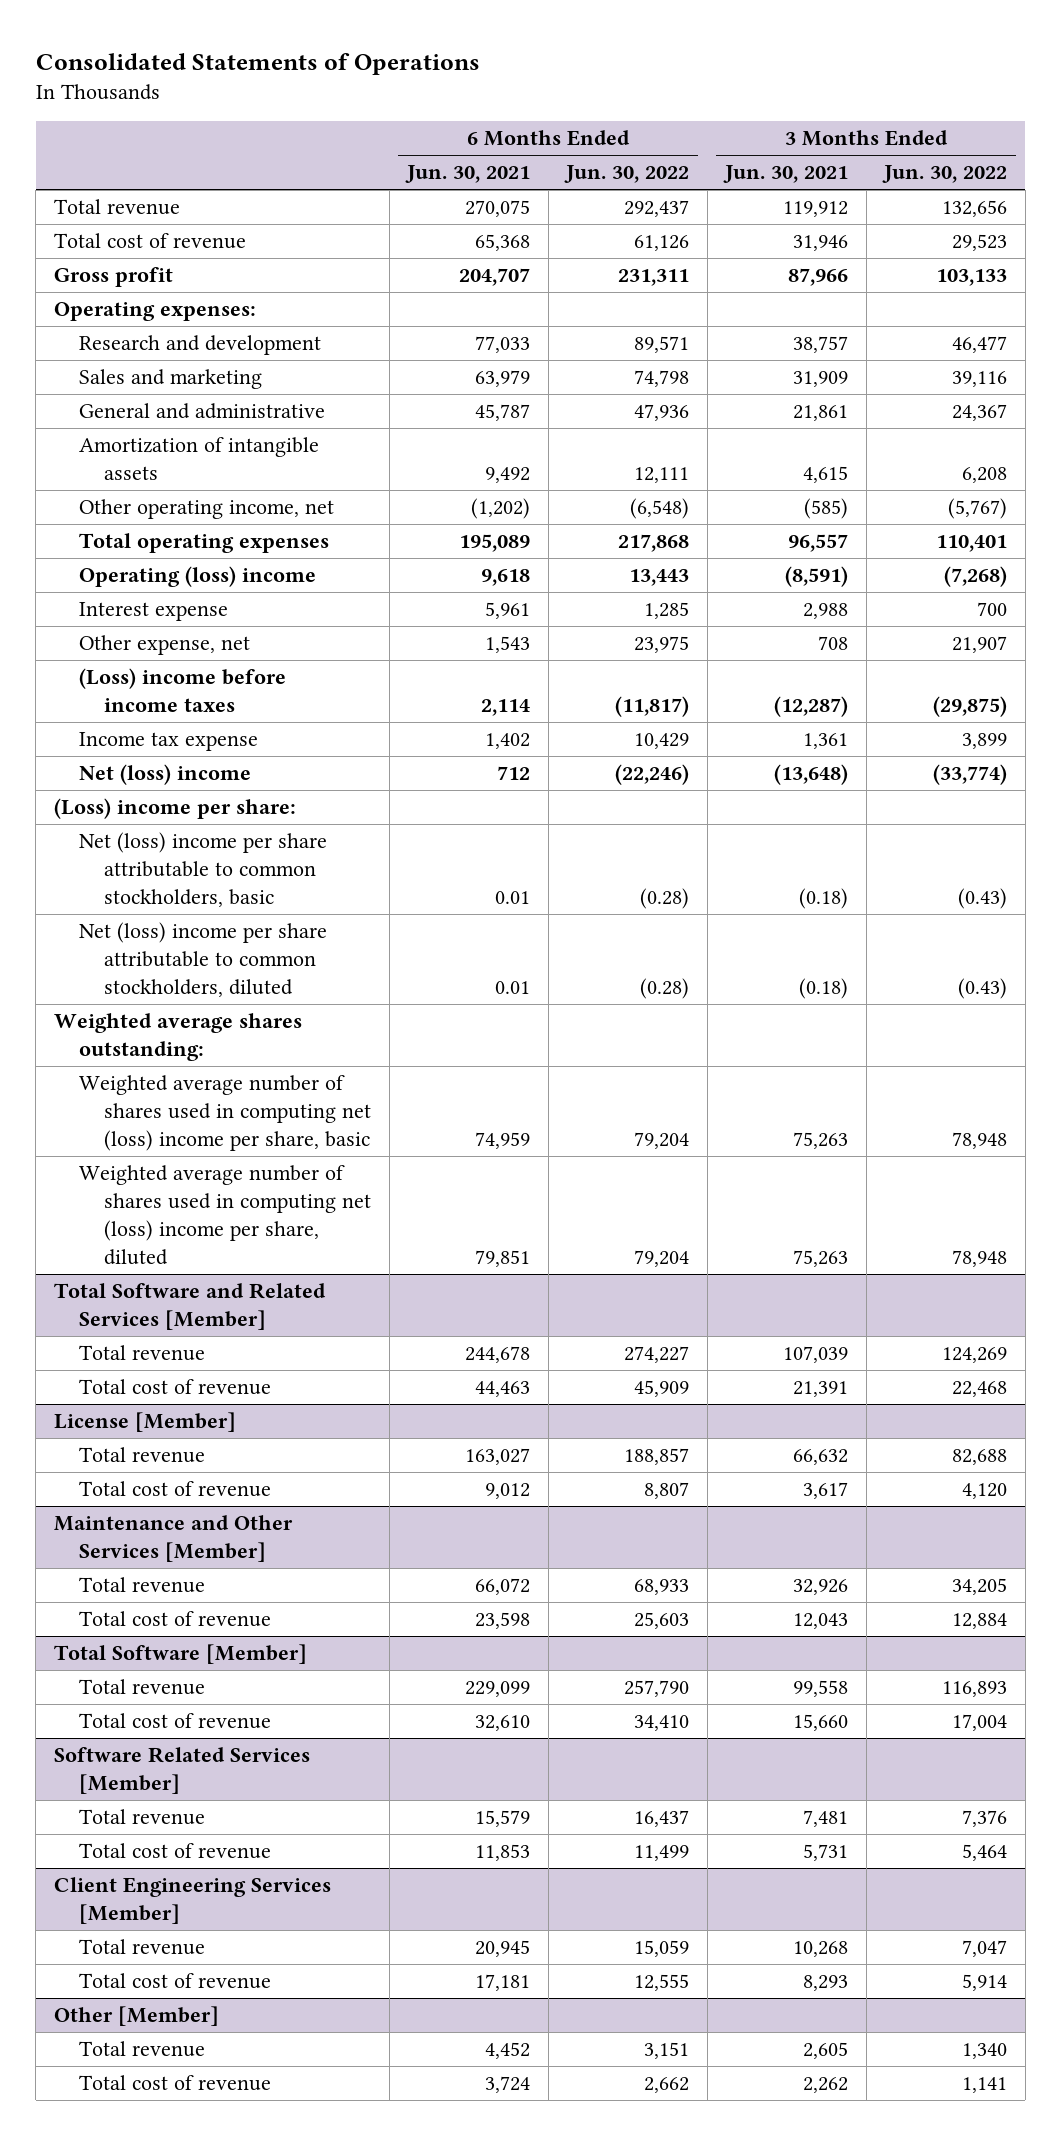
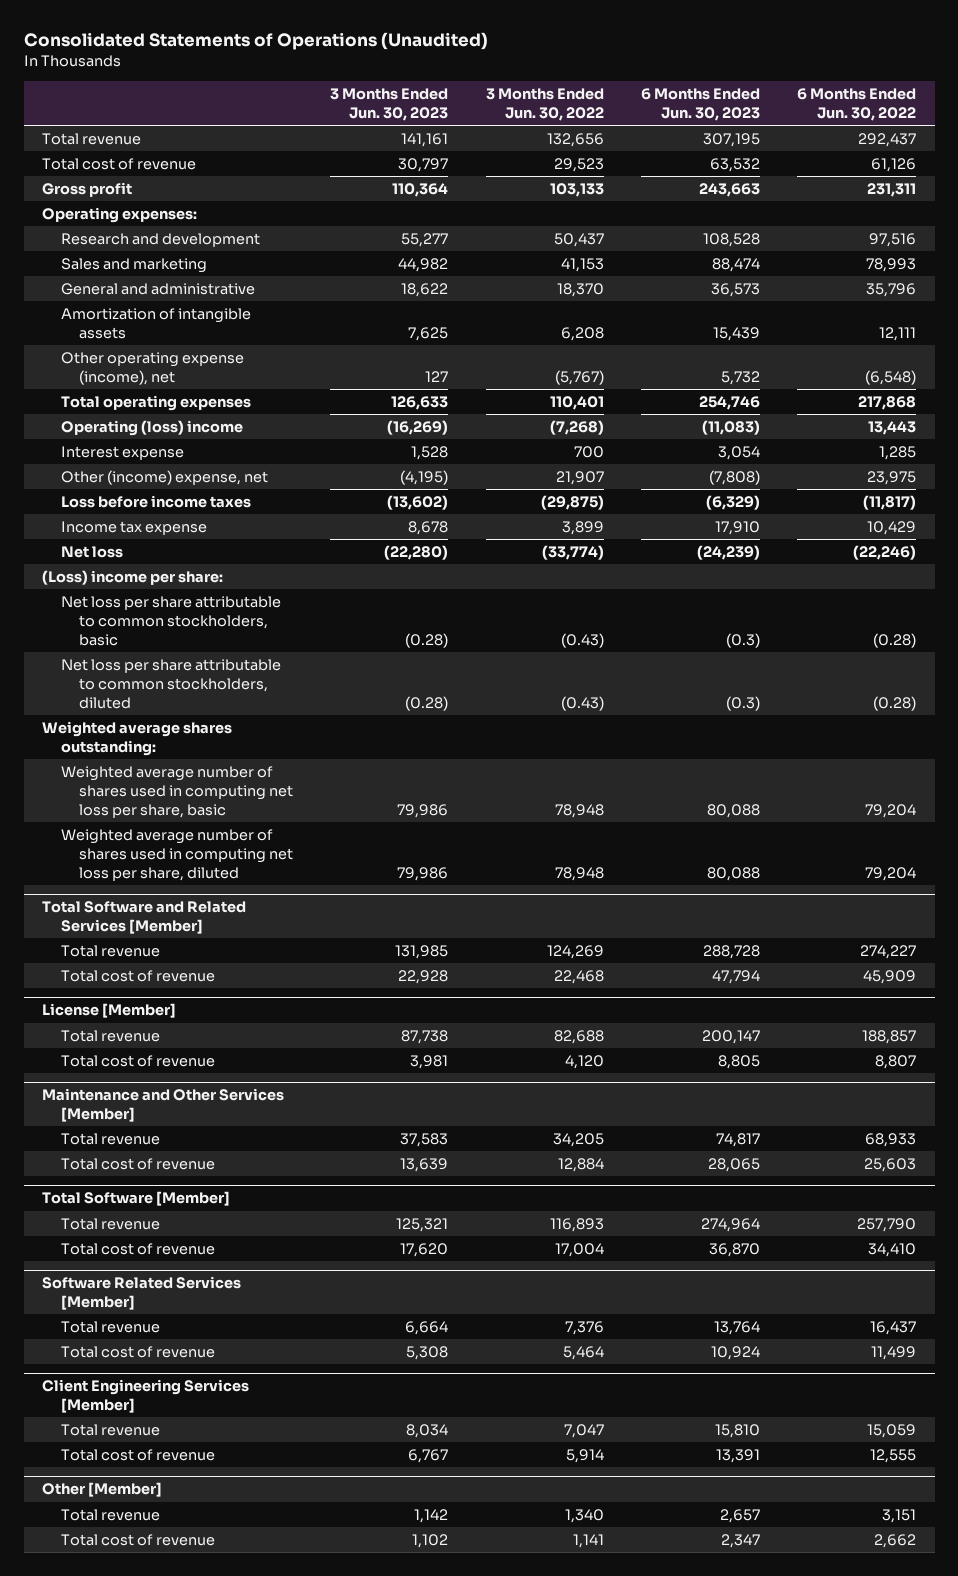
[35,52,480,75] Consolidated Statements of Operations -> [23,32,488,51] Consolidated Statements of Operations (Unaudited)
[405,165,531,184] Jun. 30, 2021 -> none
[723,165,849,184] Jun. 30, 2021 -> none
none -> [330,87,449,121] 3 Months Ended Jun. 30, 2023
none -> [640,87,760,121] 6 Months Ended Jun. 30, 2023
[634,336,690,354] 89,571 -> [869,233,917,248] 97,516
[952,336,1008,354] 46,477 -> [553,233,604,248] 50,437
[634,370,690,388] 74,798 -> [866,258,917,273] 78,993
[952,371,1008,388] 39,116 -> [560,258,604,273] 41,153
[634,404,690,422] 47,936 -> [866,283,917,298] 35,796
[952,404,1008,422] 24,367 -> [556,283,604,298] 18,370
[79,499,335,520] Other operating income, net -> [60,352,244,385] Other operating expense (income), net
[79,635,251,656] Other expense, net -> [60,470,268,486] Other (income) expense, net
[79,668,287,713] (Loss) income before income taxes -> [60,495,251,509] Loss before income taxes
[79,764,252,786] Net (loss) income -> [60,546,123,559] Net loss
[79,832,328,908] Net (loss) income per share attributable to common stockholders, basic -> [60,596,281,646] Net loss per share attributable to common stockholders, basic
[79,922,328,998] Net (loss) income per share attributable to common stockholders, diluted -> [60,659,281,709] Net loss per share attributable to common stockholders, diluted
[79,1075,372,1152] Weighted average number of shares used in computing net (loss) income per share, basic -> [60,766,294,818] Weighted average number of shares used in computing net loss per share, basic
[79,1165,372,1266] Weighted average number of shares used in computing net (loss) income per share, diluted -> [60,829,294,881] Weighted average number of shares used in computing net loss per share, diluted

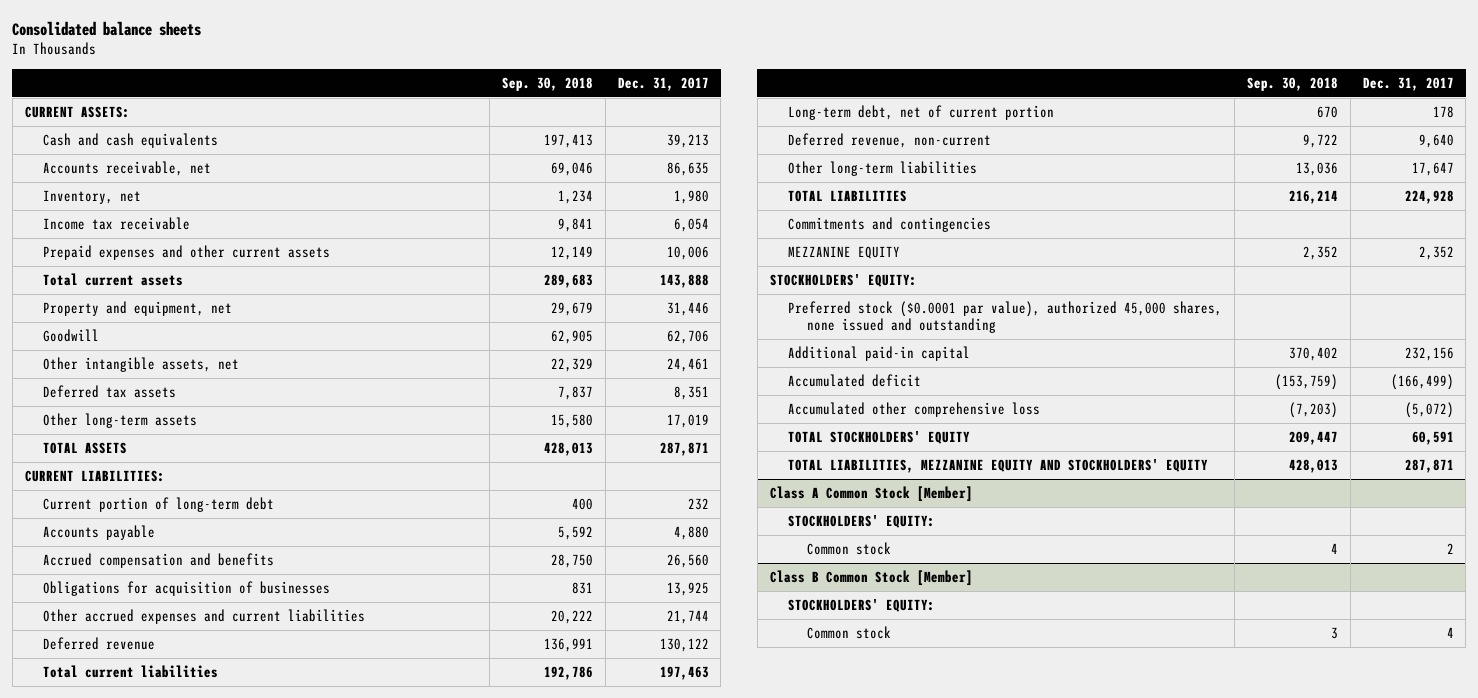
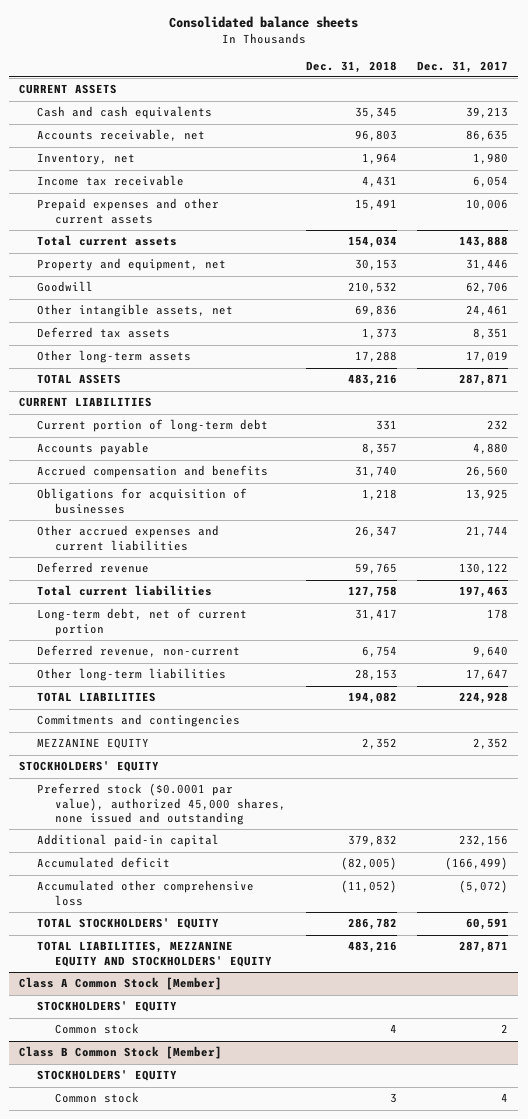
[501,76,593,91] Sep. 30, 2018 -> none
none -> [306,60,398,73] Dec. 31, 2018
[24,105,130,118] CURRENT ASSETS: -> [19,84,118,95] CURRENT ASSETS
[24,469,165,482] CURRENT LIABILITIES: -> [19,397,153,408] CURRENT LIABILITIES
[769,273,917,287] STOCKHOLDERS' EQUITY: -> [19,761,160,773] STOCKHOLDERS' EQUITY
[788,514,936,528] STOCKHOLDERS' EQUITY: -> [37,1001,178,1013] STOCKHOLDERS' EQUITY
[788,598,936,612] STOCKHOLDERS' EQUITY: -> [37,1070,178,1082] STOCKHOLDERS' EQUITY

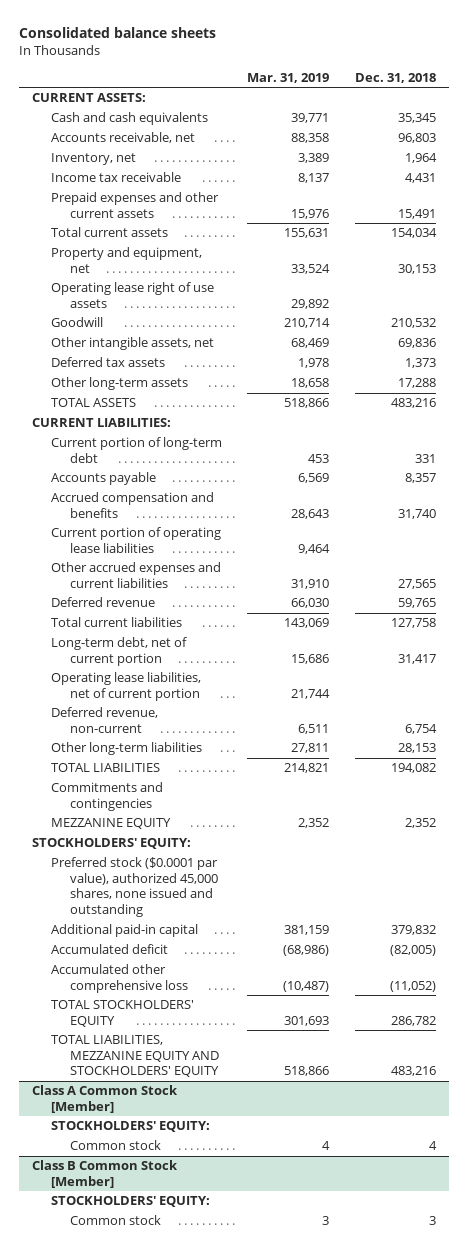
[417,60,509,73] Dec. 31, 2017 -> none
none -> [247,72,330,83] Mar. 31, 2019
[19,84,118,95] CURRENT ASSETS -> [32,93,147,103] CURRENT ASSETS:
none -> [50,282,214,308] Operating lease right of use assets
[19,397,153,408] CURRENT LIABILITIES -> [32,418,172,428] CURRENT LIABILITIES:
[37,488,248,514] Obligations for acquisition of businesses -> none
none -> [50,527,221,553] Current portion of operating lease liabilities
[355,526,398,538] 26,347 -> [397,578,436,589] 27,565
none -> [50,672,201,701] Operating lease liabilities, net of current portion
[19,761,160,773] STOCKHOLDERS' EQUITY -> [32,838,192,850] STOCKHOLDERS' EQUITY:
[37,1001,178,1013] STOCKHOLDERS' EQUITY -> [50,1121,210,1133] STOCKHOLDERS' EQUITY:
[37,1070,178,1082] STOCKHOLDERS' EQUITY -> [50,1196,210,1208] STOCKHOLDERS' EQUITY:

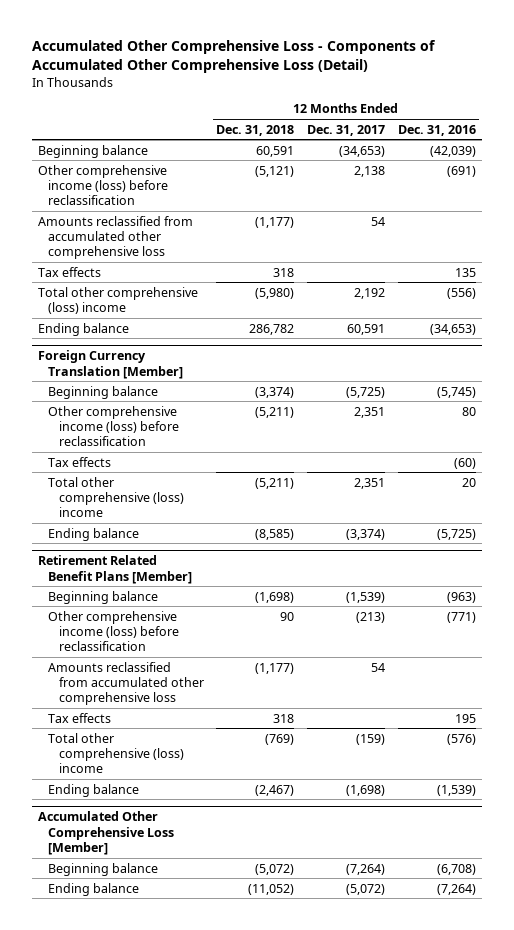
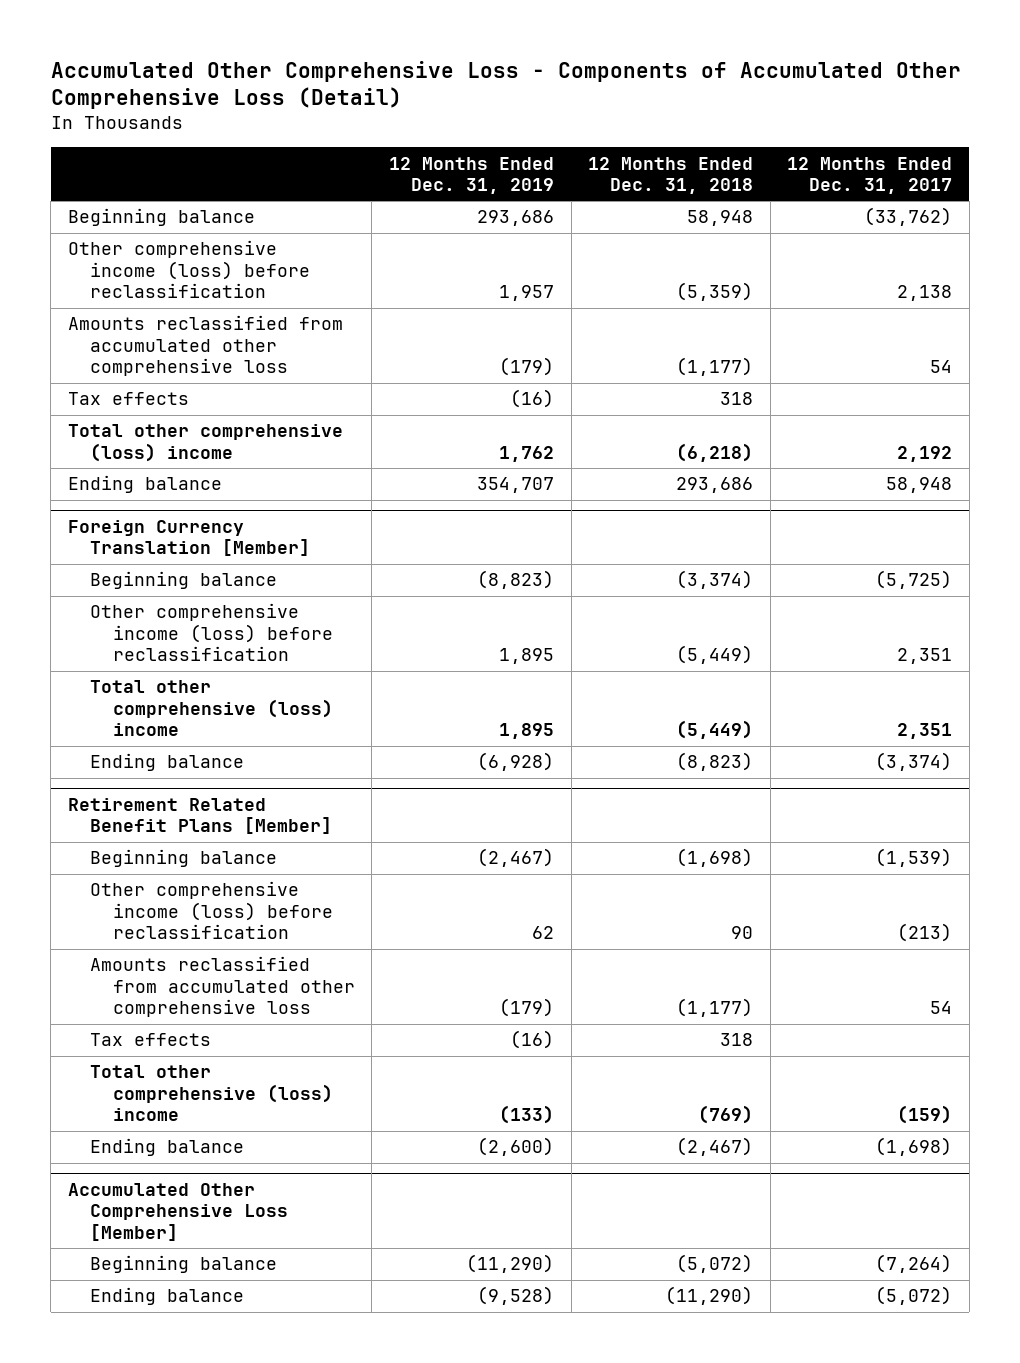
[397,124,476,136] Dec. 31, 2016 -> none
none -> [388,156,554,194] 12 Months Ended Dec. 31, 2019
[256,145,295,157] 60,591 -> [687,210,754,227] 58,948
[338,145,385,157] (34,653) -> [864,207,953,227] (33,762)
[255,165,295,177] (5,121) -> [676,282,754,302] (5,359)
[255,287,295,299] (5,980) -> [676,442,754,462] (6,218)
[249,323,295,335] 286,782 -> [676,477,754,494] 293,686
[346,323,385,335] 60,591 -> [886,477,953,494] 58,948
[48,456,112,467] Tax effects -> none
[255,406,295,418] (5,211) -> [676,645,754,665] (5,449)
[255,477,295,489] (5,211) -> [676,720,754,740] (5,449)
[255,528,295,540] (8,585) -> [676,752,754,772] (8,823)
[248,883,295,895] (11,052) -> [665,1286,754,1306] (11,290)

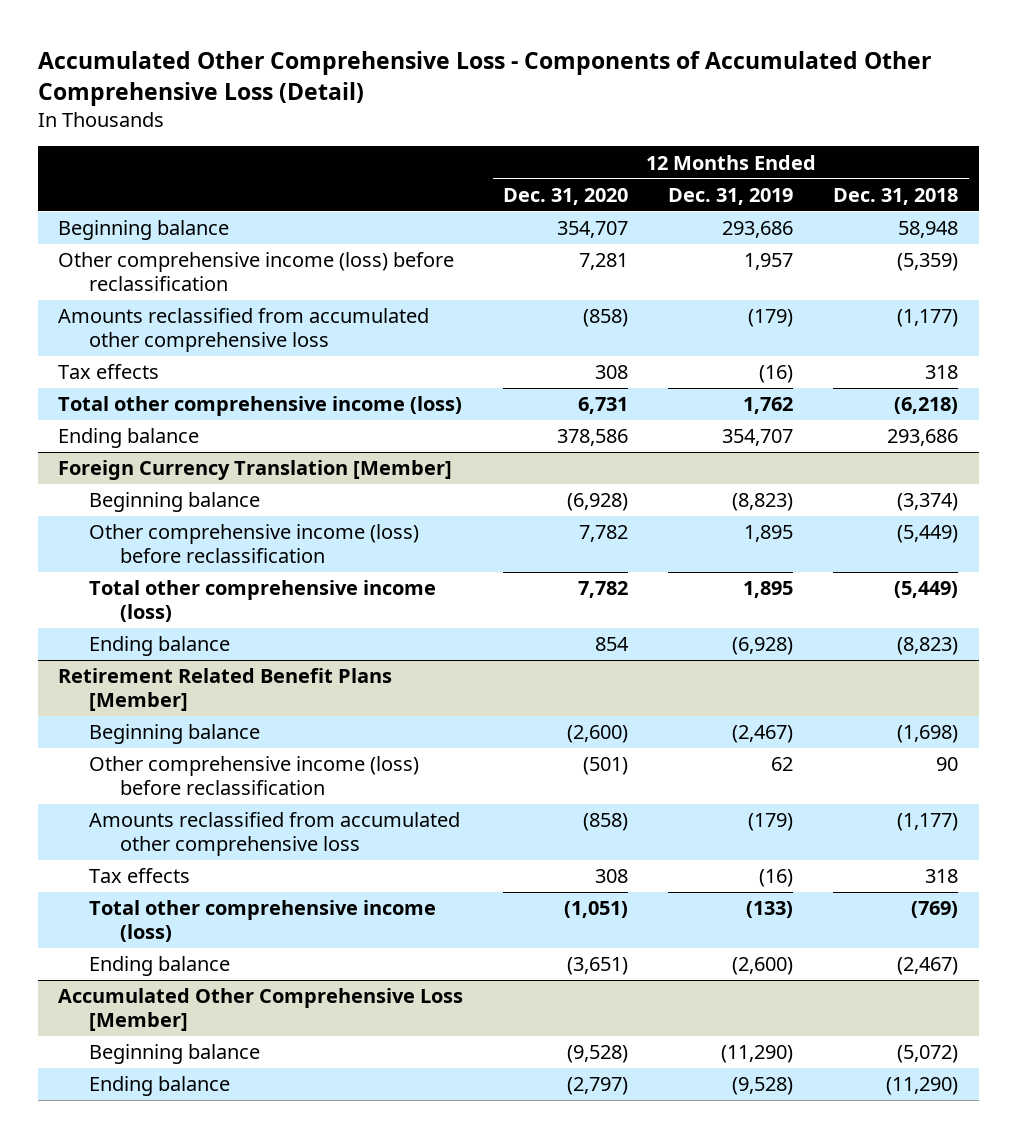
[787,156,953,194] 12 Months Ended Dec. 31, 2017 -> none
none -> [503,187,629,205] Dec. 31, 2020
[67,424,343,462] Total other comprehensive (loss) income -> [58,396,463,417] Total other comprehensive income (loss)
[90,680,333,737] Total other comprehensive (loss) income -> [89,580,437,623] Total other comprehensive income (loss)
[90,1065,333,1122] Total other comprehensive (loss) income -> [89,900,437,943] Total other comprehensive income (loss)

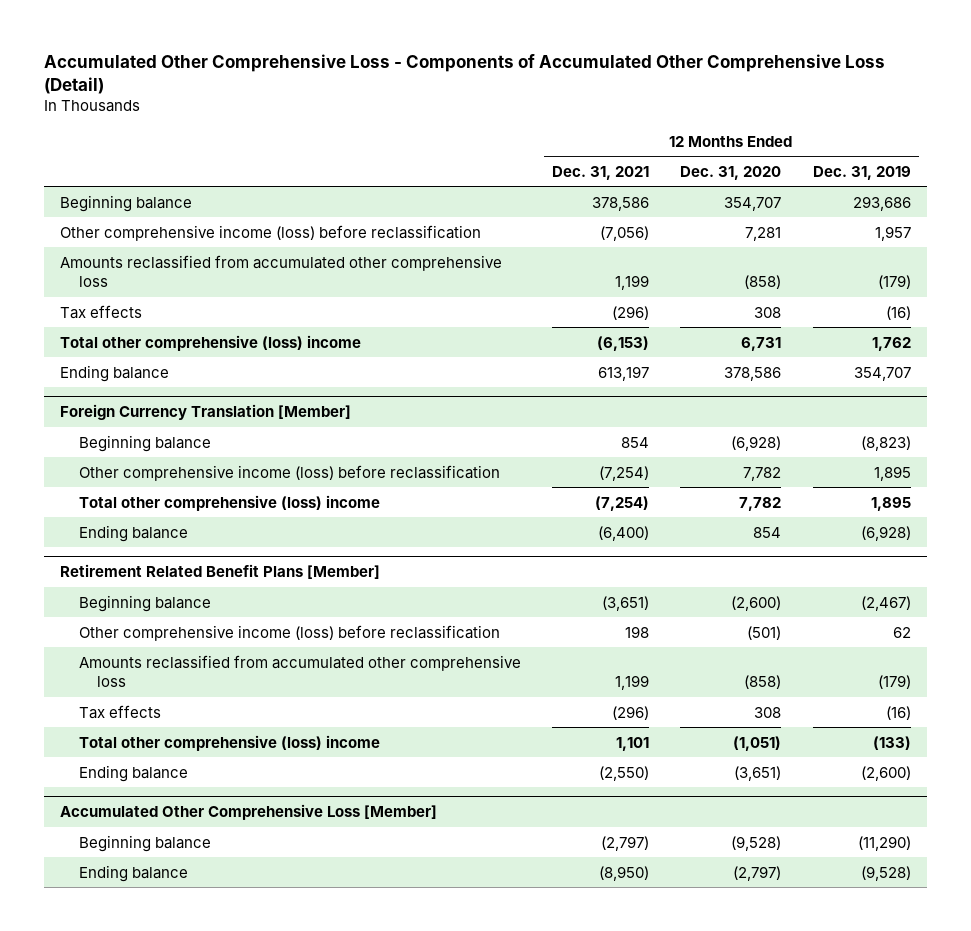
[833,187,959,205] Dec. 31, 2018 -> none
none -> [551,165,649,180] Dec. 31, 2021
[58,396,463,417] Total other comprehensive income (loss) -> [60,334,362,351] Total other comprehensive (loss) income
[89,580,437,623] Total other comprehensive income (loss) -> [78,494,380,511] Total other comprehensive (loss) income
[89,900,437,943] Total other comprehensive income (loss) -> [78,734,380,751] Total other comprehensive (loss) income

